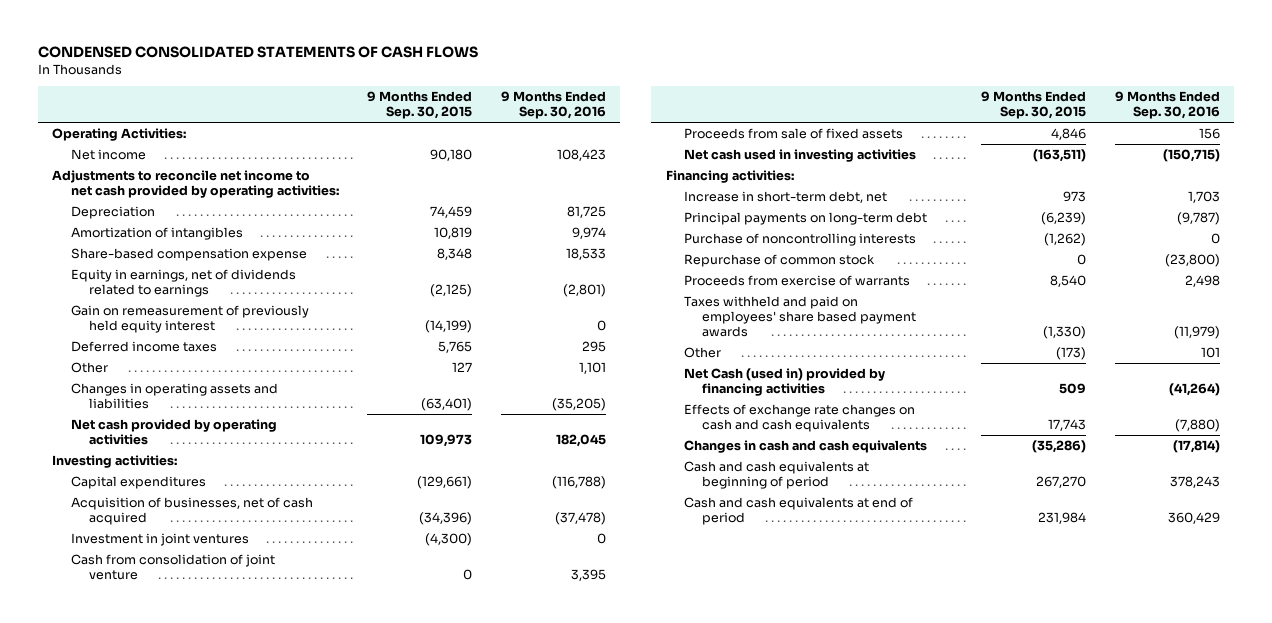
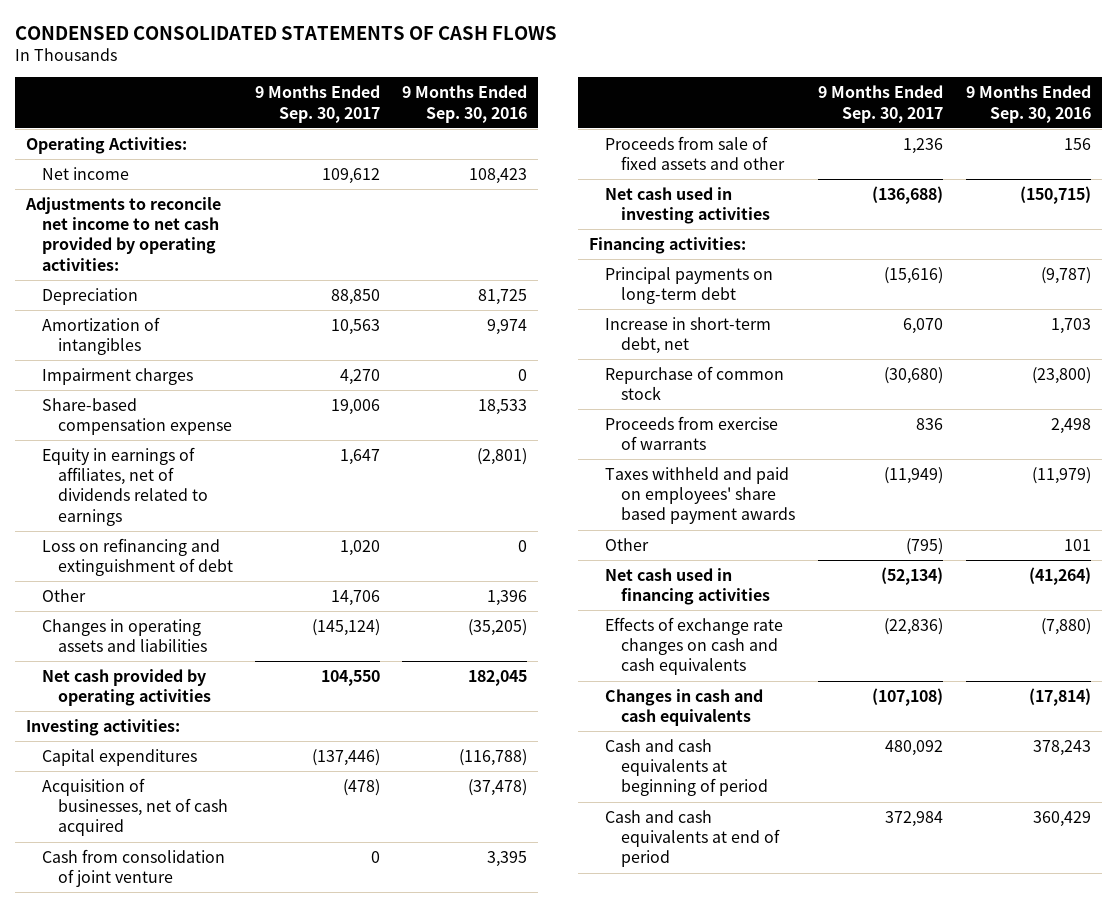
[367,91,473,120] 9 Months Ended Sep. 30, 2015 -> none
none -> [255,85,381,123] 9 Months Ended Sep. 30, 2017
none -> [42,367,194,385] Impairment charges
[70,305,309,333] Gain on remeasurement of previously held equity interest -> none
[70,341,217,353] Deferred income taxes -> none
[70,269,296,297] Equity in earnings, net of dividends related to earnings -> [42,446,208,526] Equity in earnings of affiliates, net of dividends related to earnings
none -> [42,537,233,577] Loss on refinancing and extinguishment of debt
[579,362,607,375] 1,101 -> [487,589,528,606] 1,396
[70,533,249,547] Investment in joint ventures -> none
[684,128,904,140] Proceeds from sale of fixed assets -> [605,135,786,171] Proceeds from sale of fixed assets and other
[684,233,917,247] Purchase of noncontrolling interests -> none
[684,191,888,204] Increase in short-term debt, net -> [605,316,772,355] Increase in short-term debt, net
[684,368,886,396] Net Cash (used in) provided by financing activities -> [605,567,771,606] Net cash used in financing activities

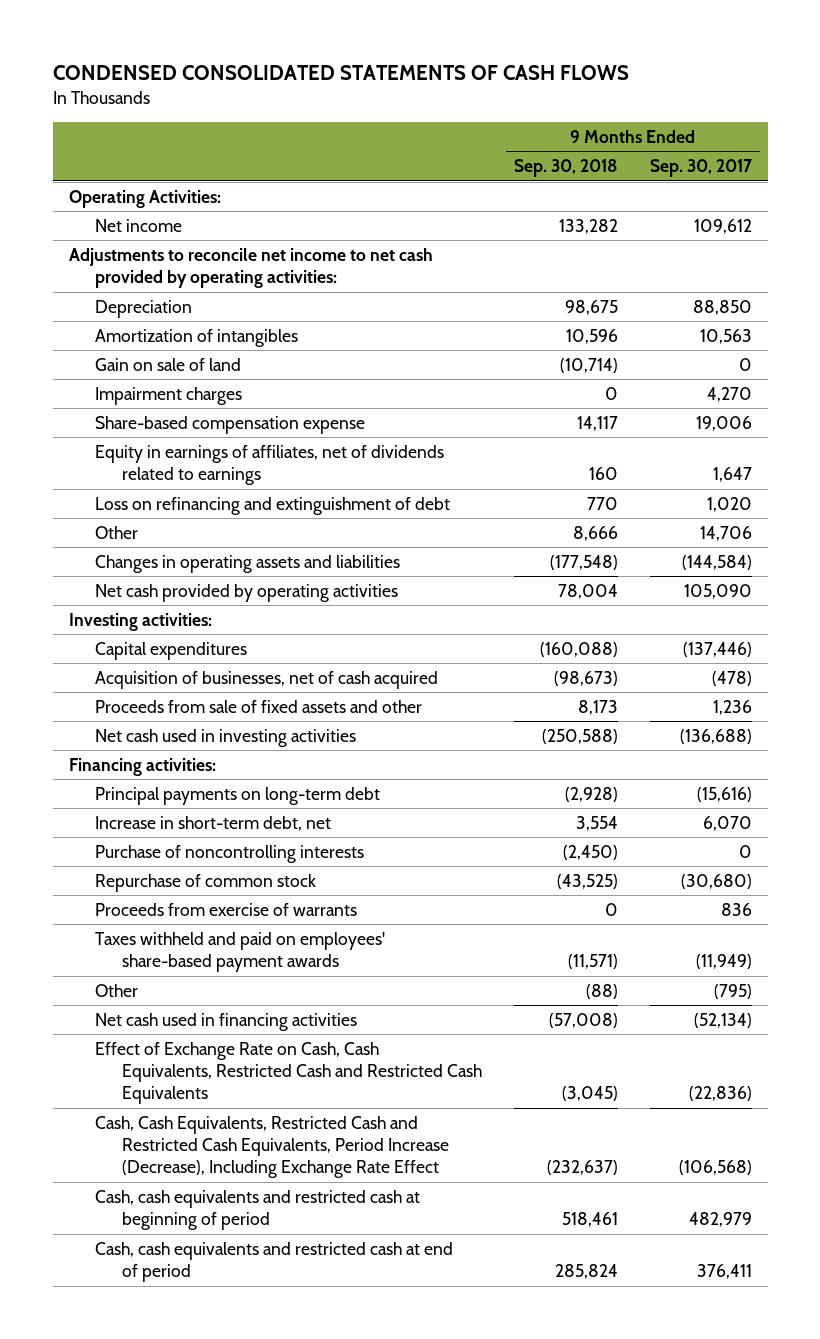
[402,85,528,123] 9 Months Ended Sep. 30, 2016 -> none
none -> [514,159,619,178] Sep. 30, 2018
none -> [95,357,242,371] Gain on sale of land
[312,618,381,636] (145,124) -> [681,554,752,570] (144,584)
[321,669,381,686] 104,550 -> [683,583,752,599] 105,090
[42,848,226,888] Cash from consolidation of joint venture -> none
none -> [95,844,365,863] Purchase of noncontrolling interests
[605,466,796,525] Taxes withheld and paid on employees' share based payment awards -> [95,931,386,973] Taxes withheld and paid on employees' share-based payment awards
[605,688,764,727] Changes in cash and cash equivalents -> none
[605,616,784,676] Effects of exchange rate changes on cash and cash equivalents -> [95,1041,483,1105] Effect of Exchange Rate on Cash, Cash Equivalents, Restricted Cash and Restricted Cash Equivalents
none -> [95,1115,450,1179] Cash, Cash Equivalents, Restricted Cash and Restricted Cash Equivalents, Period Increase (Decrease), Including Exchange Rate Effect
[605,738,769,797] Cash and cash equivalents at beginning of period -> [95,1189,421,1231] Cash, cash equivalents and restricted cash at beginning of period
[885,739,944,756] 480,092 -> [688,1212,752,1228] 482,979
[605,809,781,868] Cash and cash equivalents at end of period -> [95,1241,454,1283] Cash, cash equivalents and restricted cash at end of period
[885,810,944,827] 372,984 -> [696,1264,752,1280] 376,411

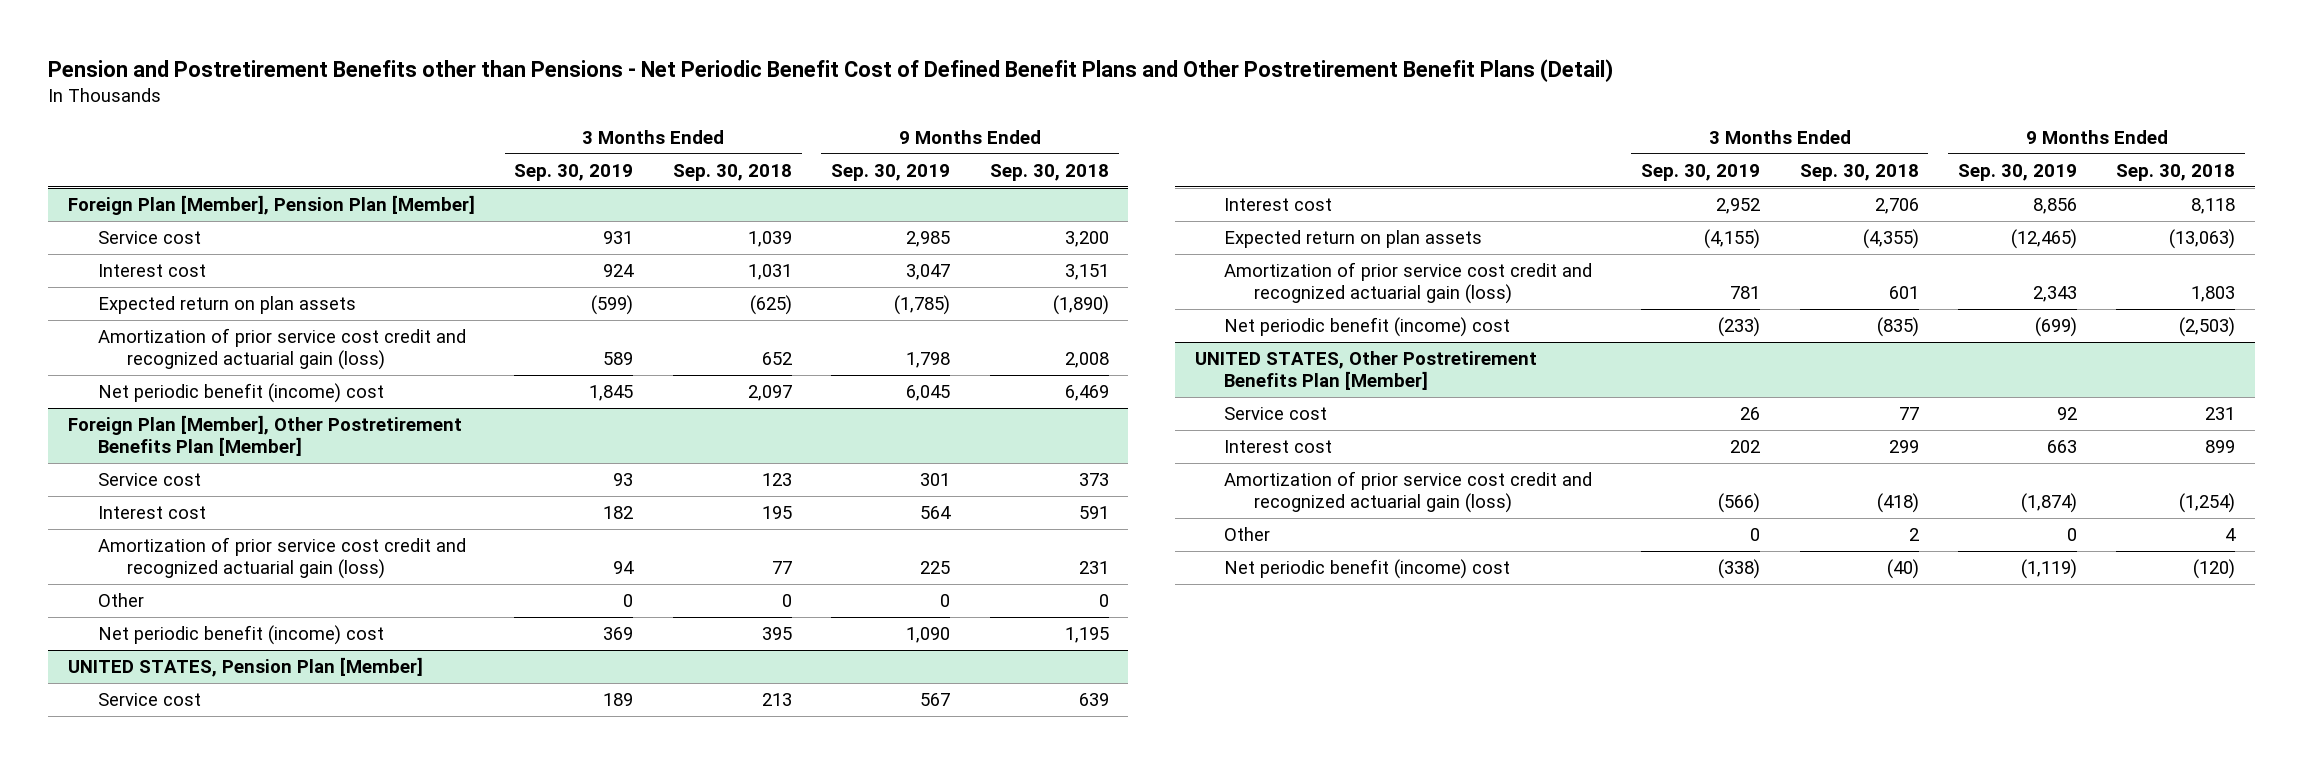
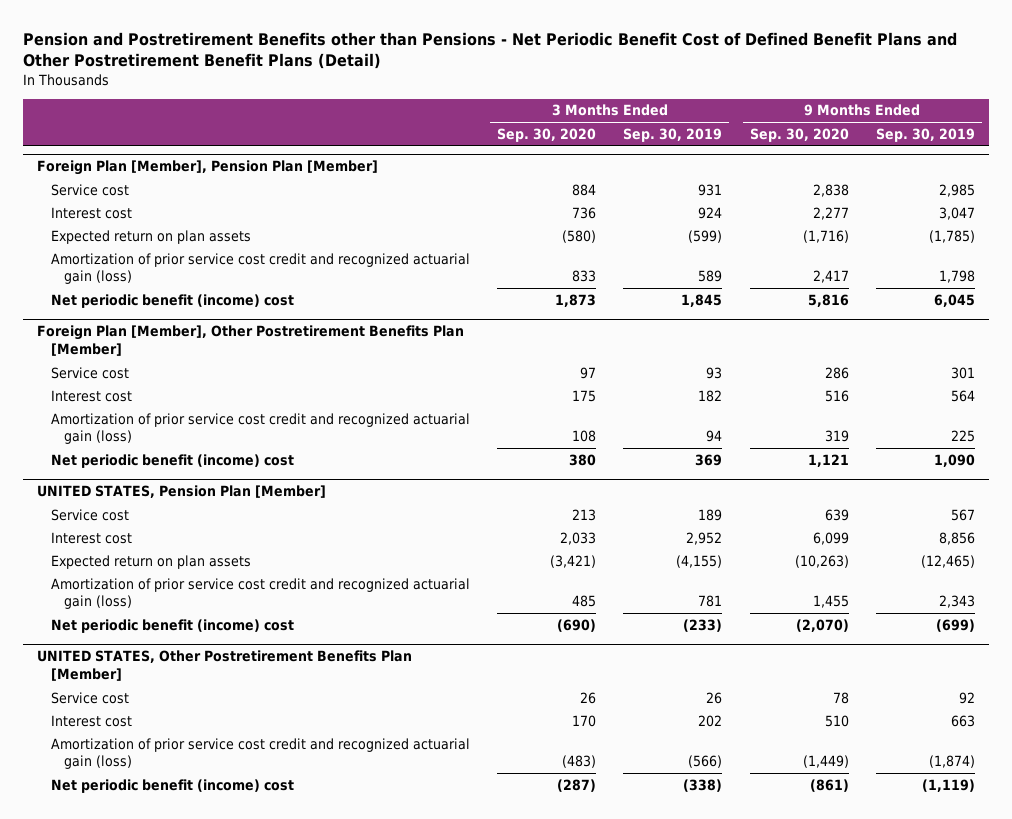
[672,164,792,182] Sep. 30, 2018 -> none
[989,164,1109,182] Sep. 30, 2018 -> none
none -> [496,127,596,142] Sep. 30, 2020
none -> [749,127,849,142] Sep. 30, 2020
[97,593,144,608] Other -> none
[1224,527,1271,542] Other -> none

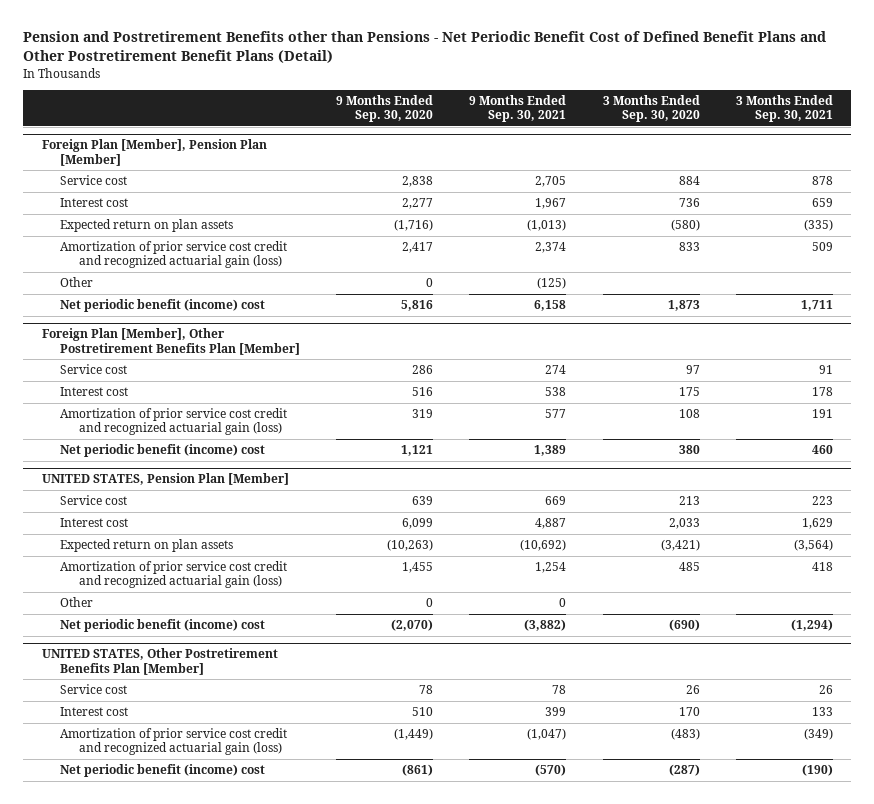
[623,127,723,142] Sep. 30, 2019 -> none
[876,127,976,142] Sep. 30, 2019 -> none
none -> [469,95,567,123] 9 Months Ended Sep. 30, 2021
none -> [735,95,833,123] 3 Months Ended Sep. 30, 2021
none -> [60,277,94,288] Other
none -> [60,597,94,608] Other

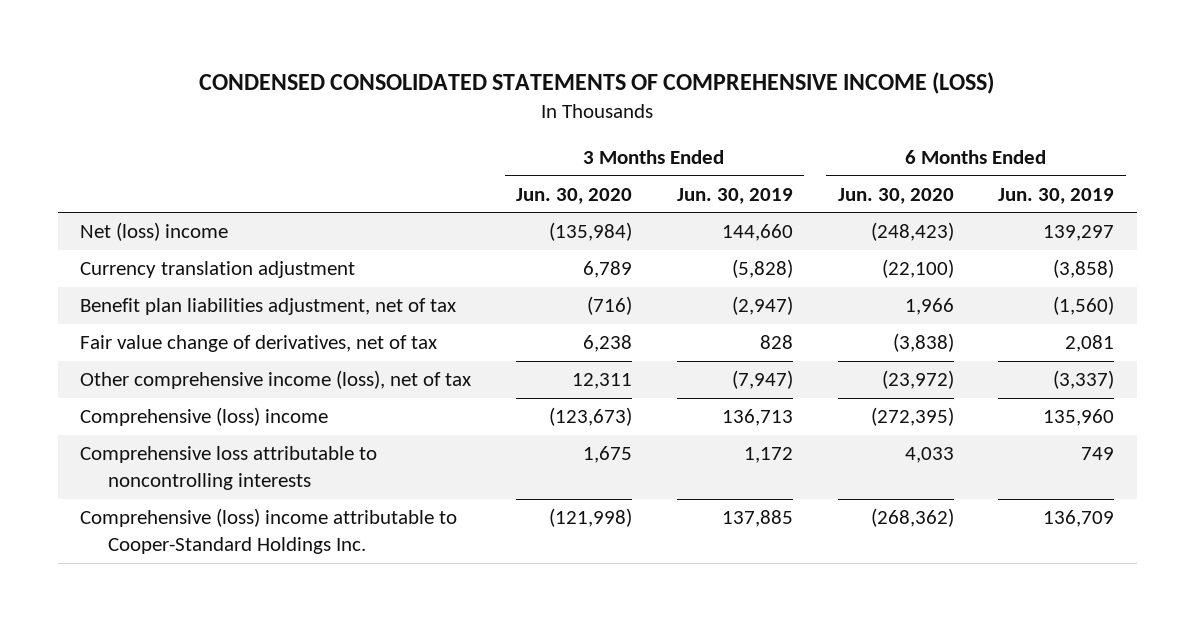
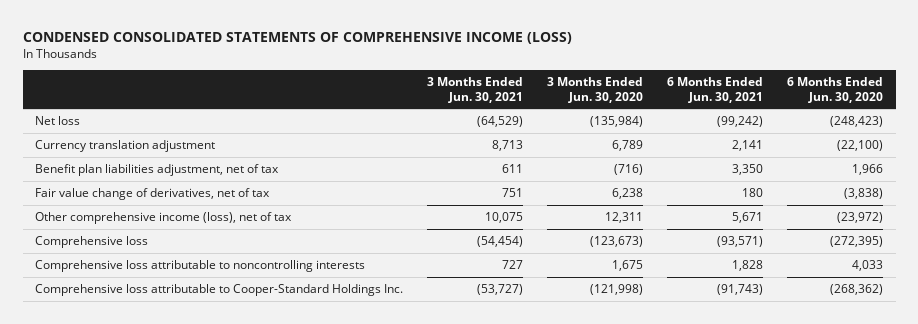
[676,187,793,204] Jun. 30, 2019 -> none
[998,187,1115,204] Jun. 30, 2019 -> none
none -> [427,76,524,103] 3 Months Ended Jun. 30, 2021
none -> [667,76,764,103] 6 Months Ended Jun. 30, 2021
[80,222,229,242] Net (loss) income -> [35,116,81,126] Net loss
[80,407,329,427] Comprehensive (loss) income -> [35,236,149,249] Comprehensive loss
[80,508,458,555] Comprehensive (loss) income attributable to Cooper-Standard Holdings Inc. -> [35,284,404,297] Comprehensive loss attributable to Cooper-Standard Holdings Inc.

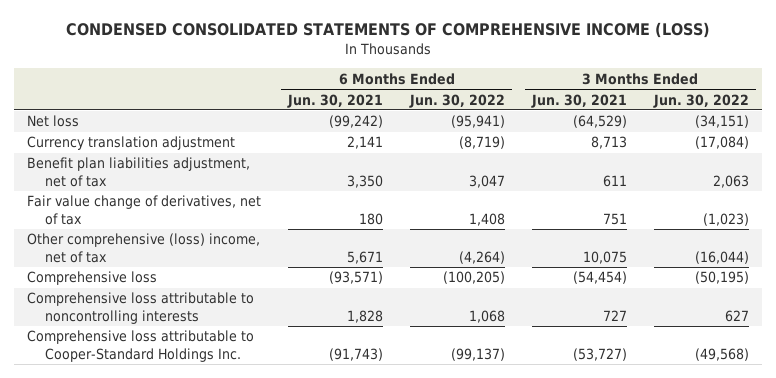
[547,76,644,103] 3 Months Ended Jun. 30, 2020 -> none
[787,76,884,103] 6 Months Ended Jun. 30, 2020 -> none
none -> [409,93,506,108] Jun. 30, 2022
none -> [652,93,749,108] Jun. 30, 2022
[35,212,293,225] Other comprehensive income (loss), net of tax -> [27,233,261,263] Other comprehensive (loss) income, net of tax

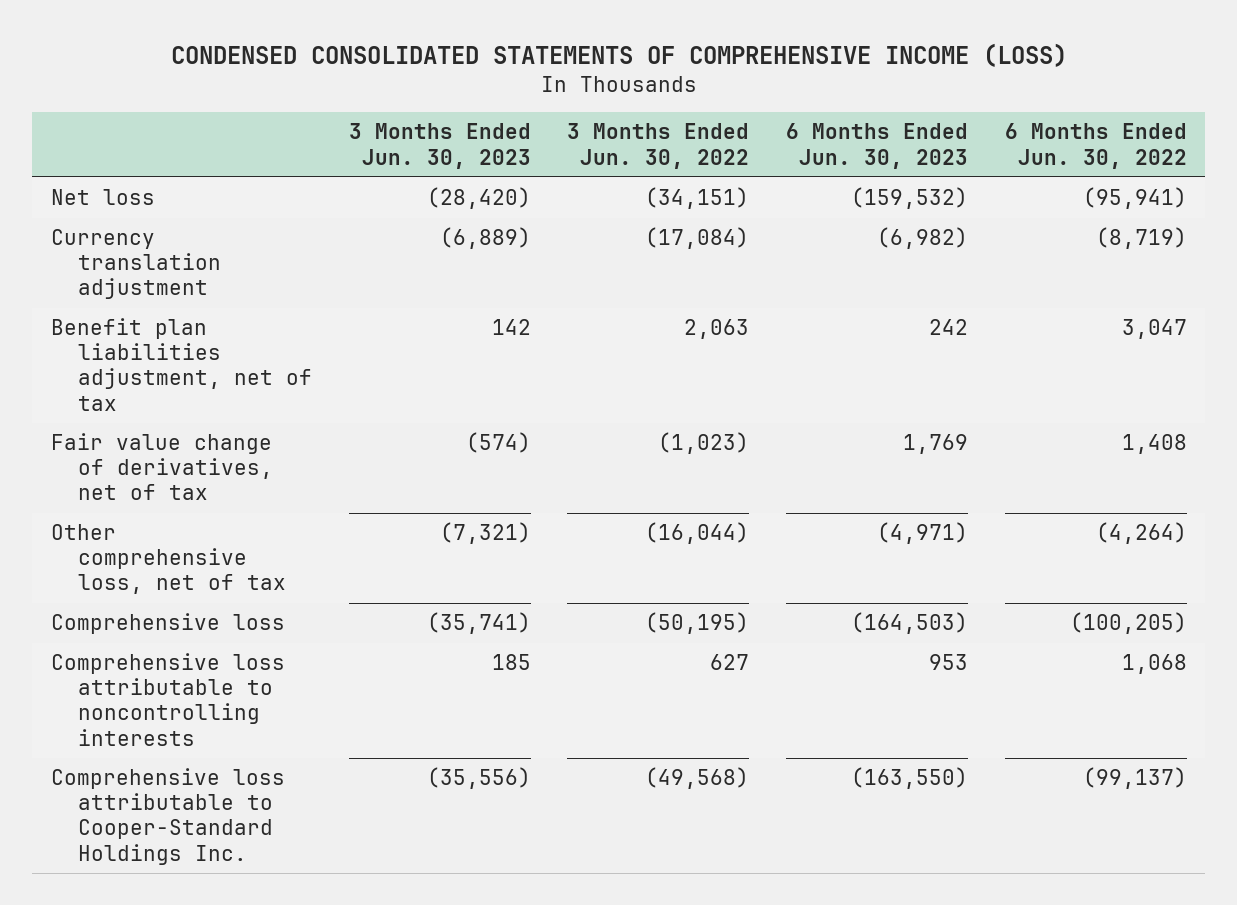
[287,93,384,108] Jun. 30, 2021 -> none
[530,93,627,108] Jun. 30, 2021 -> none
none -> [348,123,531,169] 3 Months Ended Jun. 30, 2023
none -> [785,123,968,169] 6 Months Ended Jun. 30, 2023
[27,233,261,263] Other comprehensive (loss) income, net of tax -> [50,524,286,595] Other comprehensive loss, net of tax

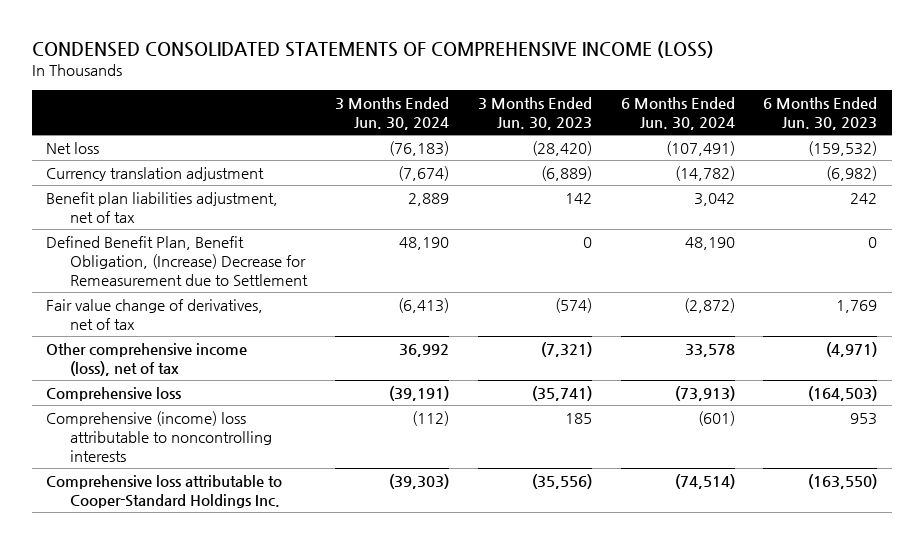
[567,123,750,169] 3 Months Ended Jun. 30, 2022 -> none
[1004,123,1187,169] 6 Months Ended Jun. 30, 2022 -> none
none -> [335,97,450,131] 3 Months Ended Jun. 30, 2024
none -> [620,97,735,131] 6 Months Ended Jun. 30, 2024
none -> [46,235,308,286] Defined Benefit Plan, Benefit Obligation, (Increase) Decrease for Remeasurement due to Settlement
[50,524,286,595] Other comprehensive loss, net of tax -> [46,342,248,376] Other comprehensive income (loss), net of tax
[50,653,285,746] Comprehensive loss attributable to noncontrolling interests -> [46,410,272,462] Comprehensive (income) loss attributable to noncontrolling interests

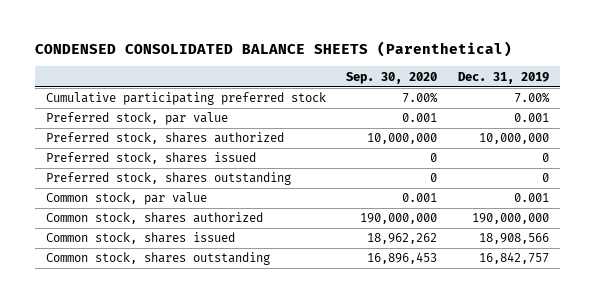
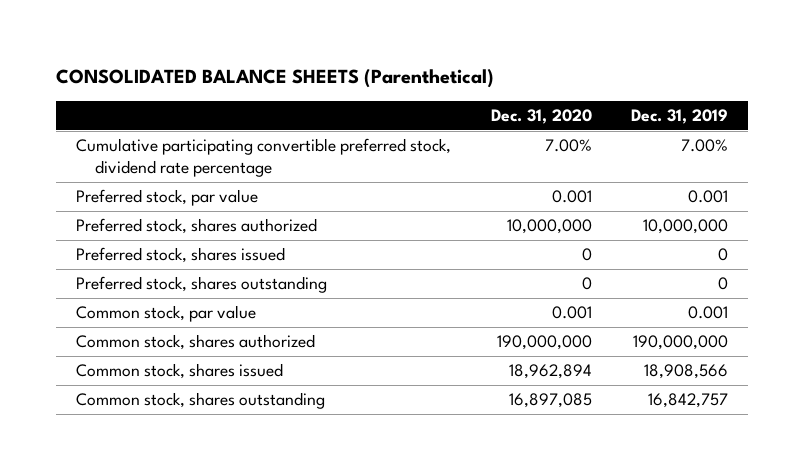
[35,41,513,58] CONDENSED CONSOLIDATED BALANCE SHEETS (Parenthetical) -> [56,69,495,89] CONSOLIDATED BALANCE SHEETS (Parenthetical)
[346,71,438,84] Sep. 30, 2020 -> none
none -> [490,109,592,125] Dec. 31, 2020
[45,92,326,106] Cumulative participating preferred stock -> [75,138,451,178] Cumulative participating convertible preferred stock, dividend rate percentage

